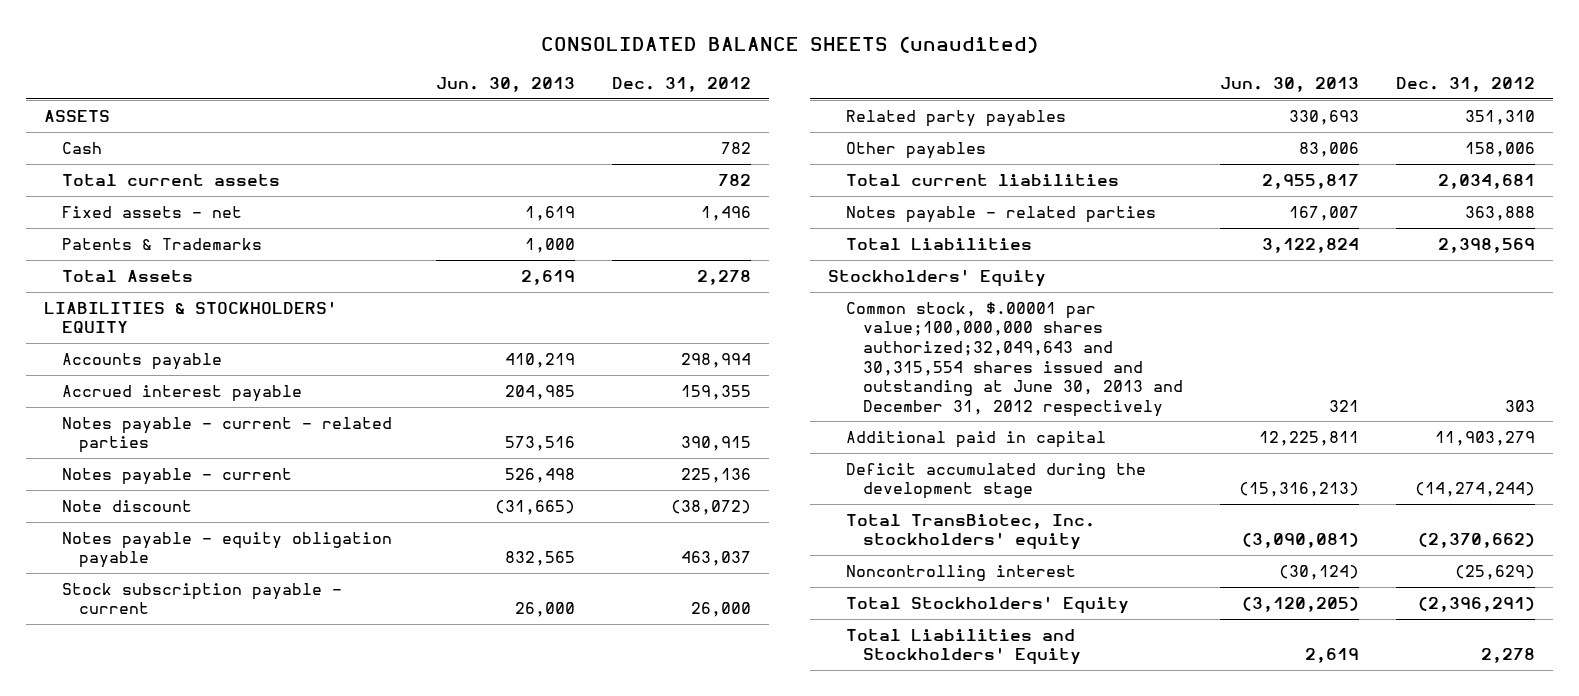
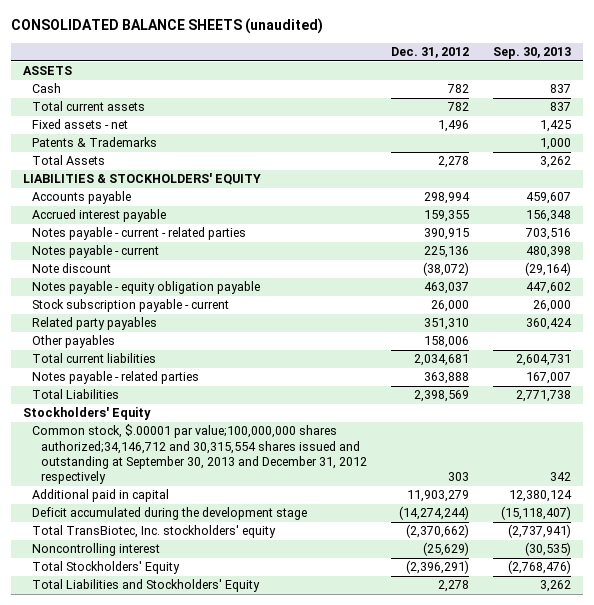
[436,77,576,93] Jun. 30, 2013 -> none
none -> [493,47,572,60] Sep. 30, 2013
[845,301,1184,417] Common stock, $.00001 par value;100,000,000 shares authorized;32,049,643 and 30,315,554 shares issued and outstanding at June 30, 2013 and December 31, 2012 respectively -> [32,424,368,484] Common stock, $.00001 par value;100,000,000 shares authorized;34,146,712 and 30,315,554 shares issued and outstanding at September 30, 2013 and December 31, 2012 respectively

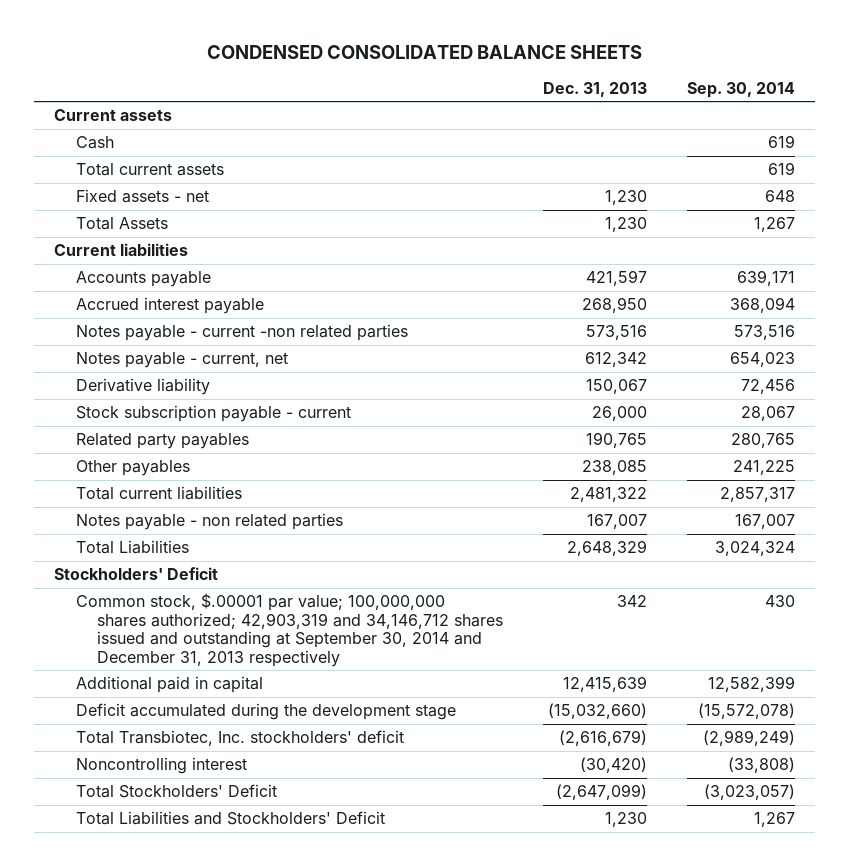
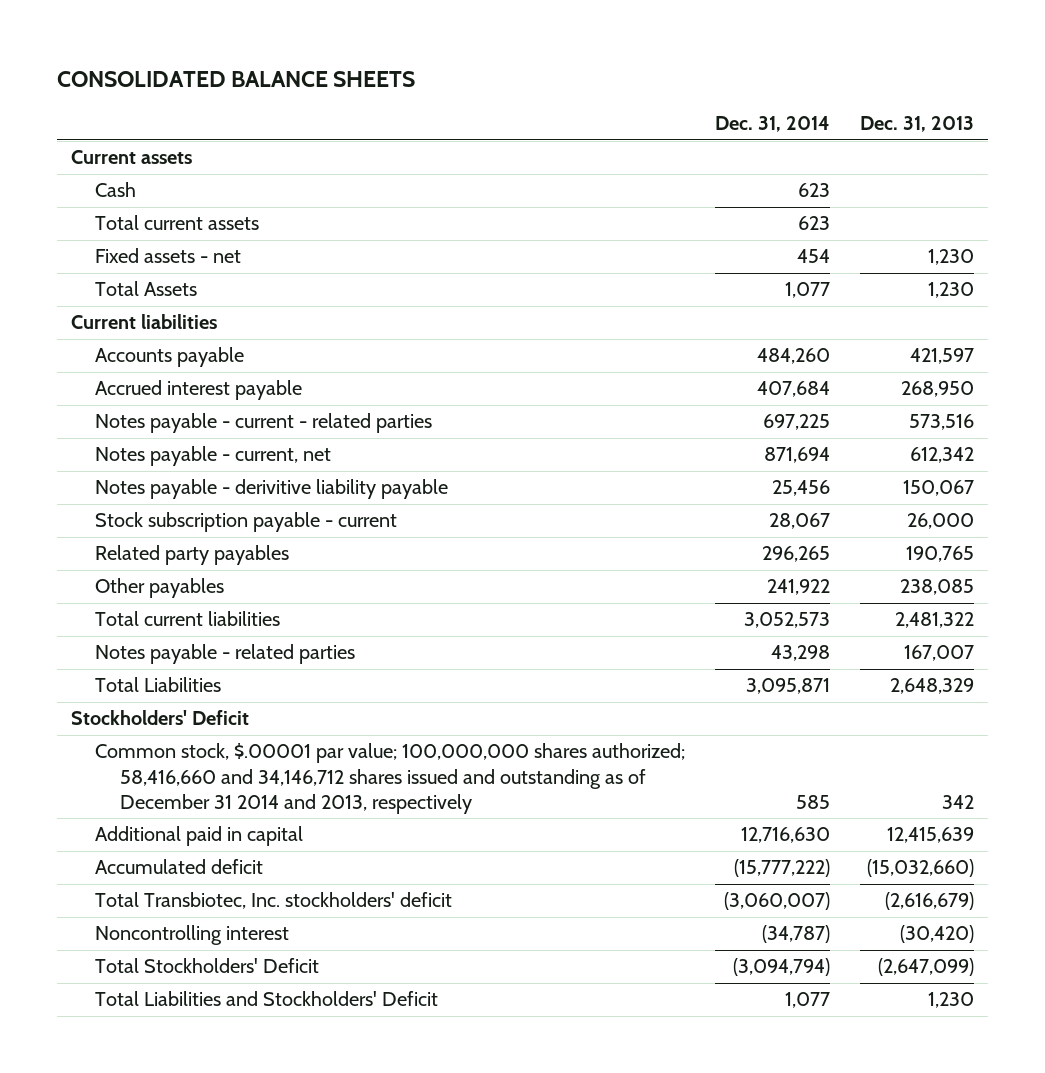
[206,44,642,59] CONDENSED CONSOLIDATED BALANCE SHEETS -> [56,71,415,88] CONSOLIDATED BALANCE SHEETS
[687,81,796,98] Sep. 30, 2014 -> none
none -> [715,116,831,133] Dec. 31, 2014
[75,324,408,342] Notes payable - current -non related parties -> [95,413,433,434] Notes payable - current - related parties
[75,378,210,396] Derivative liability -> [95,479,449,500] Notes payable - derivitive liability payable
[75,513,343,531] Notes payable - non related parties -> [95,644,356,665] Notes payable - related parties
[75,593,504,667] Common stock, $.00001 par value; 100,000,000 shares authorized; 42,903,319 and 34,146,712 shares issued and outstanding at September 30, 2014 and December 31, 2013 respectively -> [95,743,686,815] Common stock, $.00001 par value; 100,000,000 shares authorized; 58,416,660 and 34,146,712 shares issued and outstanding as of December 31 2014 and 2013, respectively
[75,703,456,721] Deficit accumulated during the development stage -> [95,859,264,875] Accumulated deficit

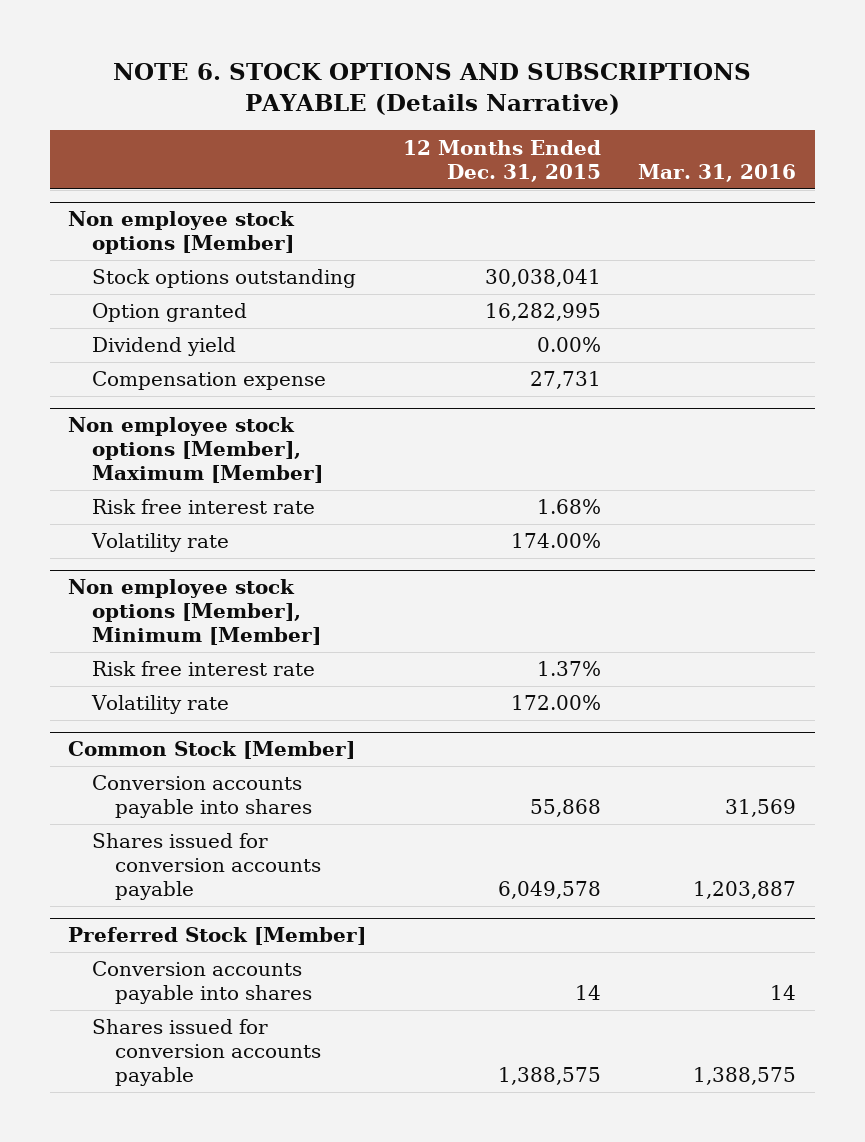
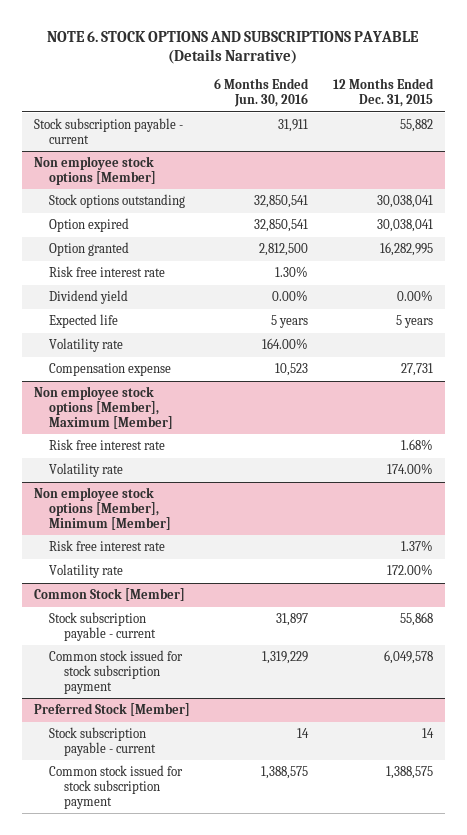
[638,163,797,182] Mar. 31, 2016 -> none
none -> [214,78,310,108] 6 Months Ended Jun. 30, 2016
none -> [34,118,184,144] Stock subscription payable - current
none -> [49,218,130,233] Option expired
none -> [49,266,166,278] Risk free interest rate
none -> [49,314,119,329] Expected life
none -> [49,338,124,353] Volatility rate
[91,775,312,819] Conversion accounts payable into shares -> [49,612,157,641] Stock subscription payable - current
[91,833,321,901] Shares issued for conversion accounts payable -> [49,650,184,694] Common stock issued for stock subscription payment
[91,961,312,1005] Conversion accounts payable into shares -> none
none -> [49,727,157,756] Stock subscription payable - current
[91,1019,321,1087] Shares issued for conversion accounts payable -> [49,765,184,809] Common stock issued for stock subscription payment

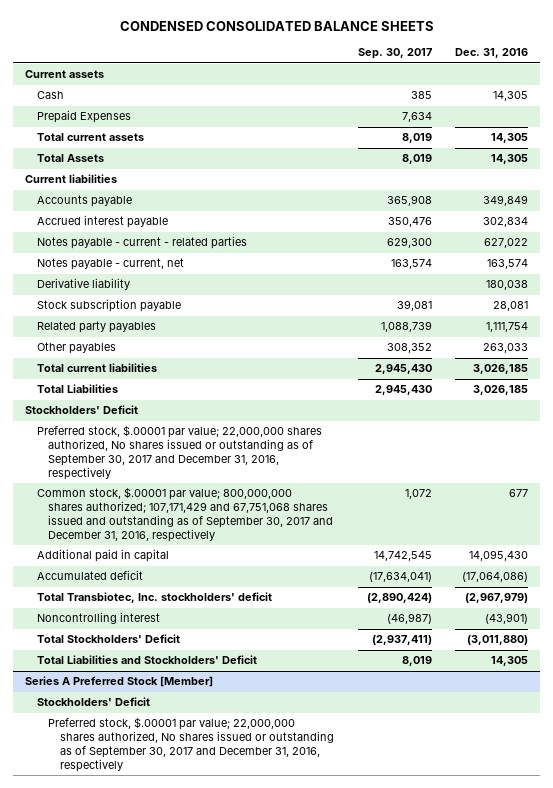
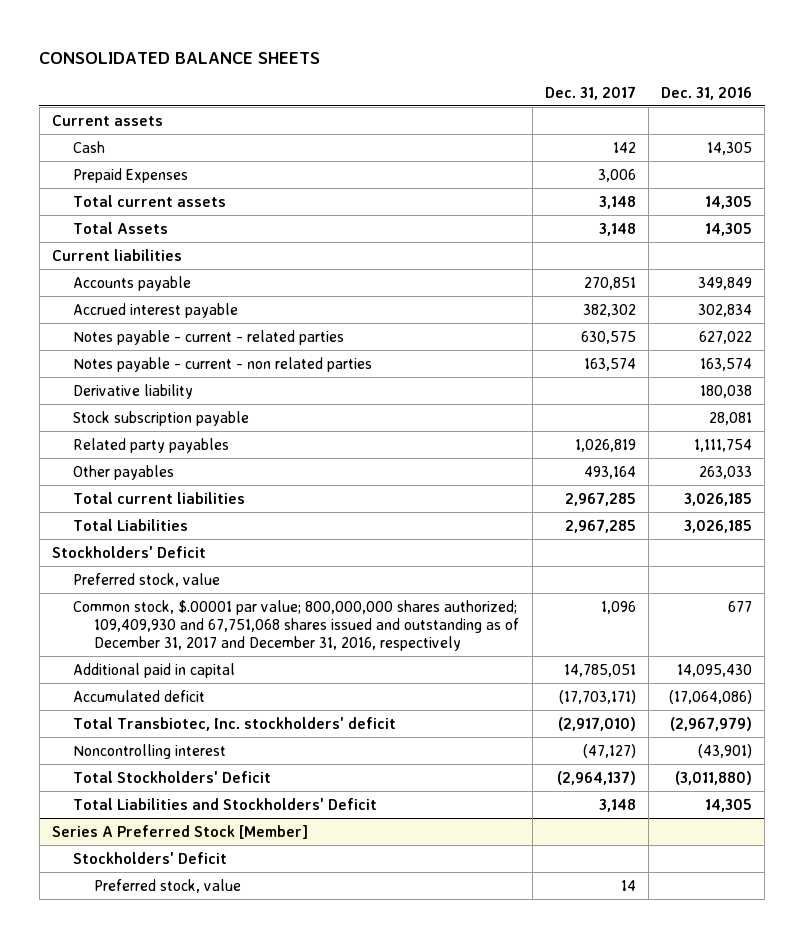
[119,20,434,31] CONDENSED CONSOLIDATED BALANCE SHEETS -> [39,51,321,64] CONSOLIDATED BALANCE SHEETS
[357,48,432,60] Sep. 30, 2017 -> none
none -> [544,85,636,100] Dec. 31, 2017
[36,258,184,271] Notes payable - current, net -> [73,356,373,372] Notes payable - current - non related parties
[36,425,322,480] Preferred stock, $.00001 par value; 22,000,000 shares authorized, No shares issued or outstanding as of September 30, 2017 and December 31, 2016, respectively -> [73,572,221,587] Preferred stock, value
[36,487,334,542] Common stock, $.00001 par value; 800,000,000 shares authorized; 107,171,429 and 67,751,068 shares issued and outstanding as of September 30, 2017 and December 31, 2016, respectively -> [73,599,520,652] Common stock, $.00001 par value; 800,000,000 shares authorized; 109,409,930 and 67,751,068 shares issued and outstanding as of December 31, 2017 and December 31, 2016, respectively
[48,717,334,772] Preferred stock, $.00001 par value; 22,000,000 shares authorized, No shares issued or outstanding as of September 30, 2017 and December 31, 2016, respectively -> [94,878,242,893] Preferred stock, value

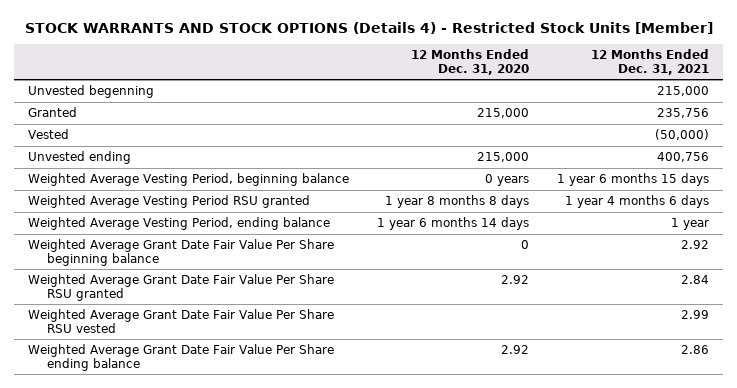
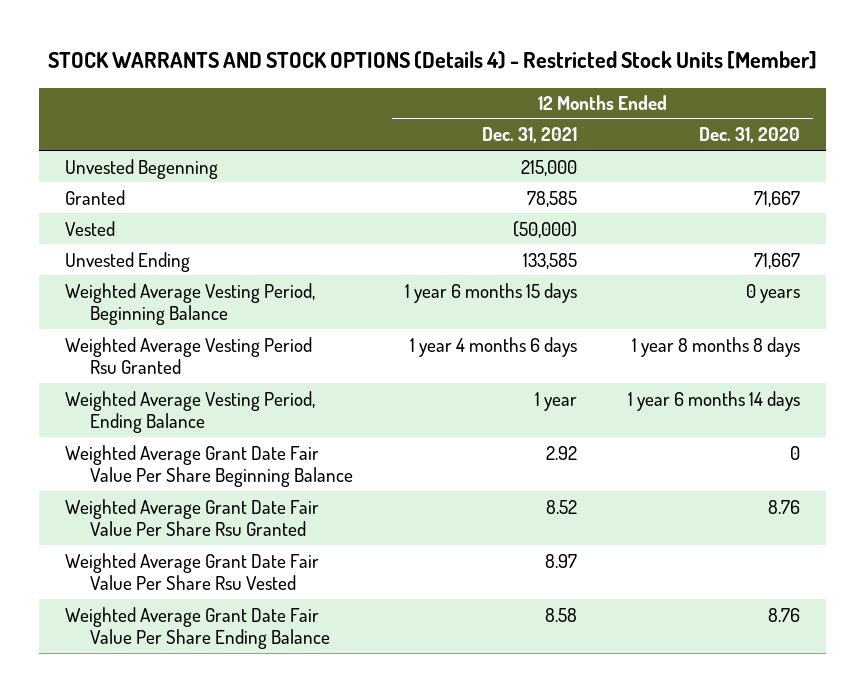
[28,84,155,98] Unvested begenning -> [64,158,218,179] Unvested Begenning
[477,107,530,118] 215,000 -> [754,190,801,207] 71,667
[656,107,709,118] 235,756 -> [526,190,577,207] 78,585
[28,150,132,164] Unvested ending -> [64,251,190,272] Unvested Ending
[477,151,530,162] 215,000 -> [754,252,801,269] 71,667
[656,151,709,162] 400,756 -> [522,252,577,269] 133,585
[28,172,350,186] Weighted Average Vesting Period, beginning balance -> [64,282,315,326] Weighted Average Vesting Period, Beginning Balance
[28,194,311,208] Weighted Average Vesting Period RSU granted -> [64,336,312,375] Weighted Average Vesting Period Rsu Granted
[28,216,331,230] Weighted Average Vesting Period, ending balance -> [64,390,315,434] Weighted Average Vesting Period, Ending Balance
[28,238,335,266] Weighted Average Grant Date Fair Value Per Share beginning balance -> [64,444,354,488] Weighted Average Grant Date Fair Value Per Share Beginning Balance
[28,273,335,301] Weighted Average Grant Date Fair Value Per Share RSU granted -> [64,498,319,537] Weighted Average Grant Date Fair Value Per Share Rsu Granted
[501,274,530,284] 2.92 -> [768,499,801,514] 8.76
[680,274,709,284] 2.84 -> [545,499,577,514] 8.52
[28,308,335,333] Weighted Average Grant Date Fair Value Per Share RSU vested -> [64,552,319,591] Weighted Average Grant Date Fair Value Per Share Rsu Vested
[680,309,709,319] 2.99 -> [544,553,577,568] 8.97
[28,343,335,371] Weighted Average Grant Date Fair Value Per Share ending balance -> [64,606,331,650] Weighted Average Grant Date Fair Value Per Share Ending Balance
[501,344,530,354] 2.92 -> [768,607,801,622] 8.76
[680,344,709,354] 2.86 -> [544,607,577,622] 8.58

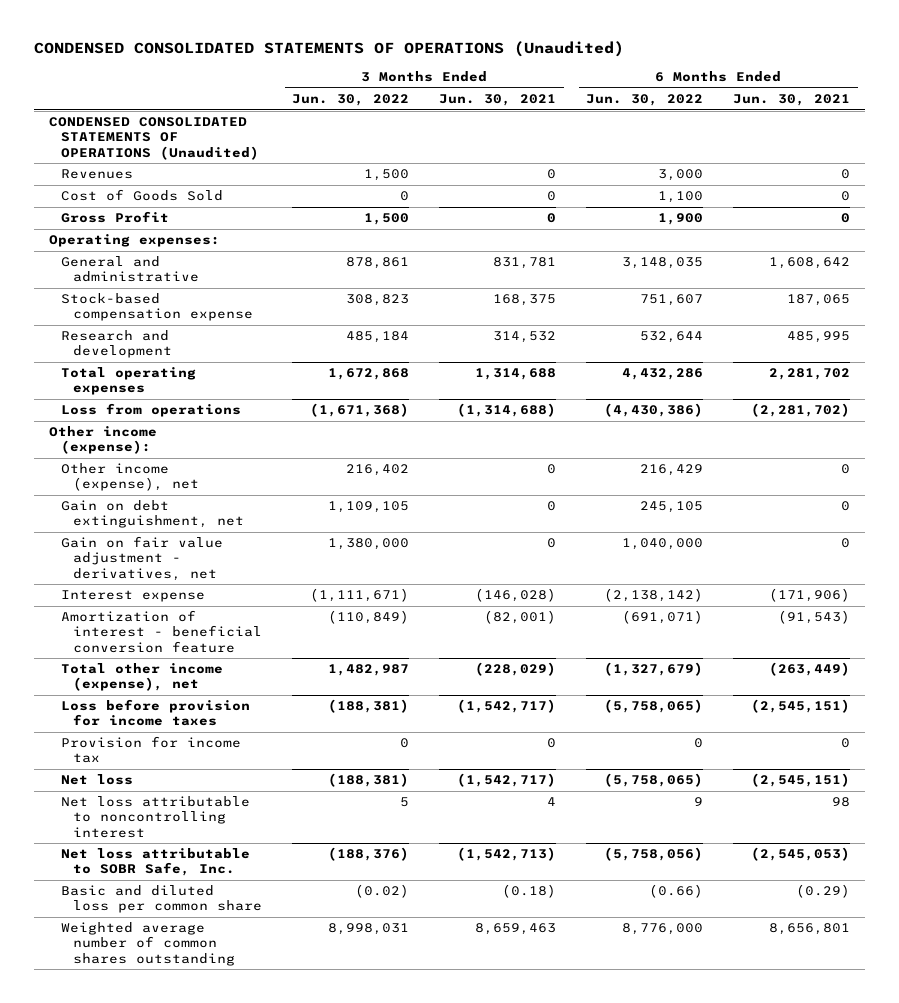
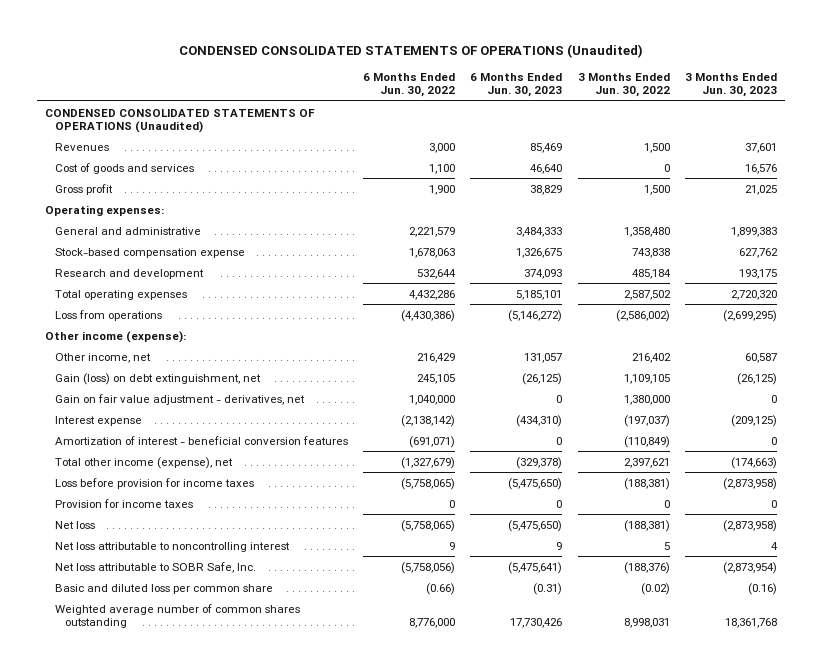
[439,93,557,106] Jun. 30, 2021 -> none
[733,93,851,106] Jun. 30, 2021 -> none
none -> [470,72,563,98] 6 Months Ended Jun. 30, 2023
none -> [684,72,777,98] 3 Months Ended Jun. 30, 2023
[61,189,224,202] Cost of Goods Sold -> [54,162,194,174] Cost of goods and services
[61,211,170,224] Gross Profit -> [54,183,113,195] Gross profit
[346,257,410,270] 878,861 -> [623,226,670,237] 1,358,480
[622,257,704,270] 3,148,035 -> [408,226,455,237] 2,221,579
[346,294,410,307] 308,823 -> [631,247,670,258] 743,838
[640,294,704,307] 751,607 -> [408,247,455,258] 1,678,063
[328,368,410,381] 1,672,868 -> [623,289,671,300] 2,587,502
[310,403,410,418] (1,671,368) -> [615,309,670,322] (2,586,002)
[61,463,200,492] Other income (expense), net -> [54,352,151,363] Other income, net
[61,500,245,529] Gain on debt extinguishment, net -> [54,372,261,385] Gain (loss) on debt extinguishment, net
[310,588,410,603] (1,111,671) -> [623,414,670,427] (197,037)
[61,610,263,653] Amortization of interest - beneficial conversion feature -> [54,435,348,445] Amortization of interest - beneficial conversion features
[328,664,410,677] 1,482,987 -> [623,457,670,468] 2,397,621
[61,736,242,764] Provision for income tax -> [54,498,193,508] Provision for income taxes

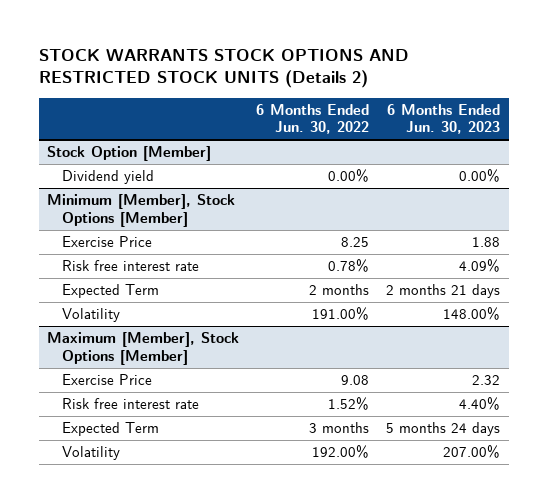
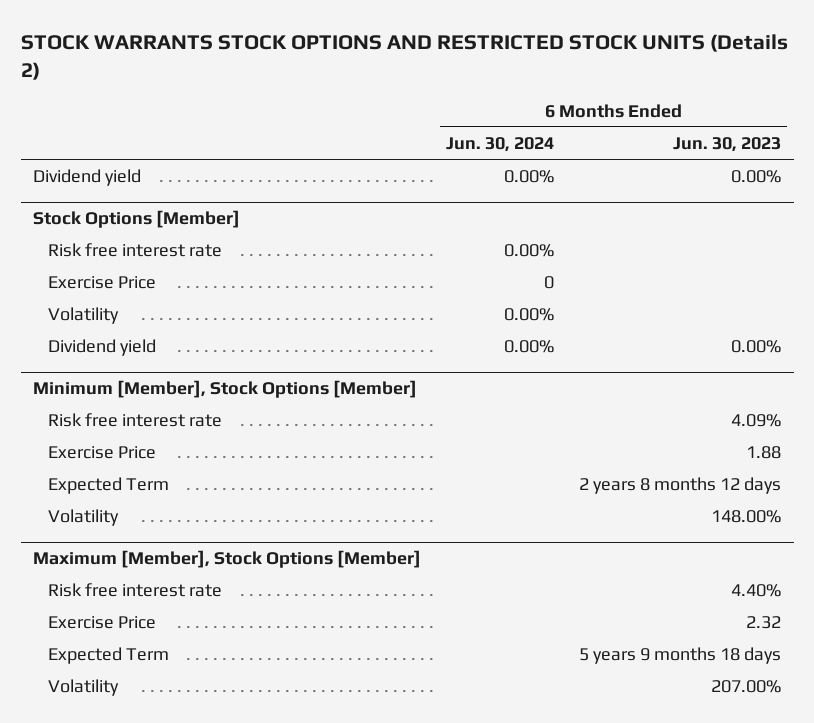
[256,103,370,135] 6 Months Ended Jun. 30, 2022 -> none
none -> [446,136,555,152] Jun. 30, 2024
[47,145,212,161] Stock Option [Member] -> none
none -> [33,210,241,229] Stock Options [Member]
none -> [47,242,222,257] Risk free interest rate
none -> [47,275,156,289] Exercise Price
none -> [47,306,119,324] Volatility
none -> [47,338,156,356] Dividend yield
[62,235,153,247] Exercise Price -> [47,445,156,459] Exercise Price
[386,283,501,298] 2 months 21 days -> [579,476,782,494] 2 years 8 months 12 days
[62,373,153,385] Exercise Price -> [47,615,156,629] Exercise Price
[386,421,501,436] 5 months 24 days -> [579,646,782,664] 5 years 9 months 18 days

